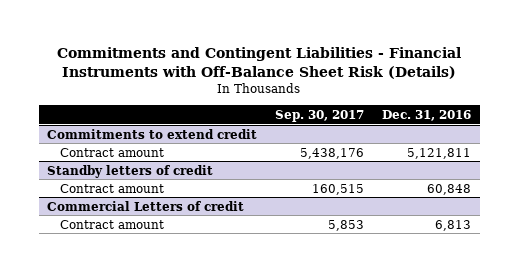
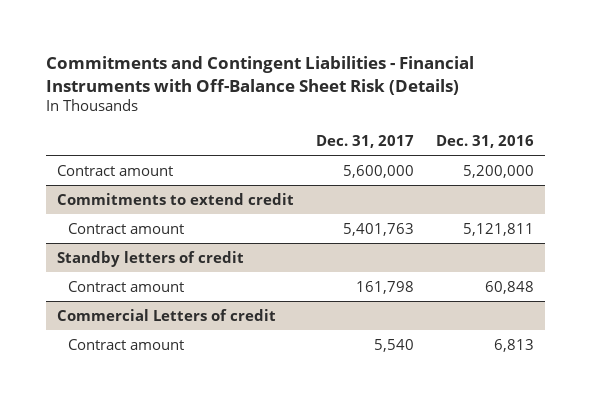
[275,109,365,122] Sep. 30, 2017 -> none
none -> [316,135,415,149] Dec. 31, 2017
none -> [57,164,174,176] Contract amount

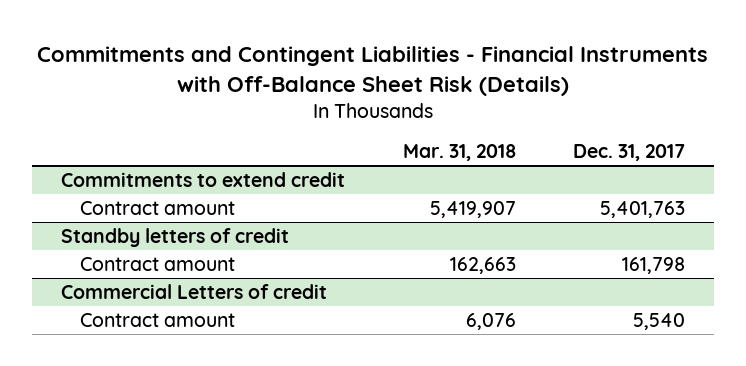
[436,135,535,149] Dec. 31, 2016 -> none
none -> [402,144,516,162] Mar. 31, 2018
[57,164,174,176] Contract amount -> none

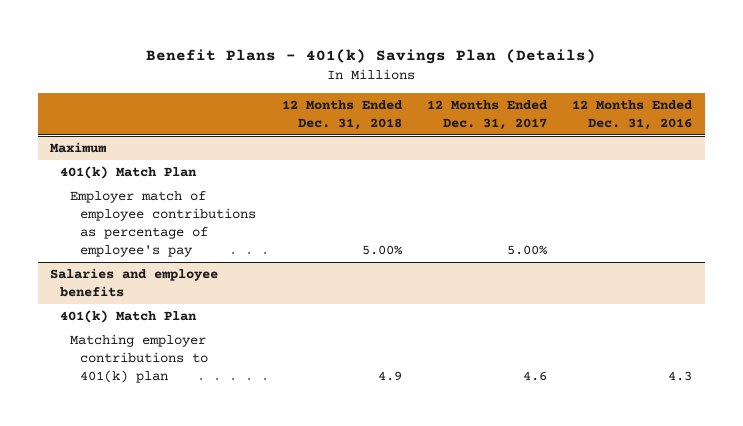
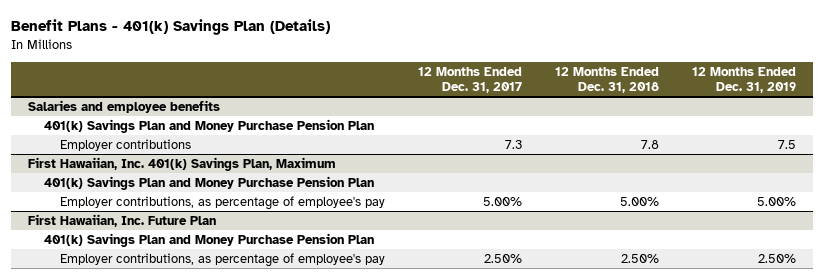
[572,99,694,130] 12 Months Ended Dec. 31, 2016 -> none
none -> [692,66,797,94] 12 Months Ended Dec. 31, 2019
[50,142,107,154] Maximum -> none
[60,166,198,180] 401(k) Match Plan -> none
[70,191,257,258] Employer match of employee contributions as percentage of employee's pay -> none
[60,310,198,324] 401(k) Match Plan -> [43,118,374,133] 401(k) Savings Plan and Money Purchase Pension Plan
[70,334,209,384] Matching employer contributions to 401(k) plan -> [59,138,191,151] Employer contributions
[377,371,402,382] 4.9 -> [641,139,660,149] 7.8
[523,371,548,382] 4.6 -> [504,139,522,149] 7.3
none -> [27,156,336,171] First Hawaiian, Inc. 401(k) Savings Plan, Maximum
none -> [43,175,374,190] 401(k) Savings Plan and Money Purchase Pension Plan
none -> [59,195,385,210] Employer contributions, as percentage of employee's pay
none -> [27,213,216,227] First Hawaiian, Inc. Future Plan
none -> [43,232,374,247] 401(k) Savings Plan and Money Purchase Pension Plan
none -> [59,252,385,267] Employer contributions, as percentage of employee's pay

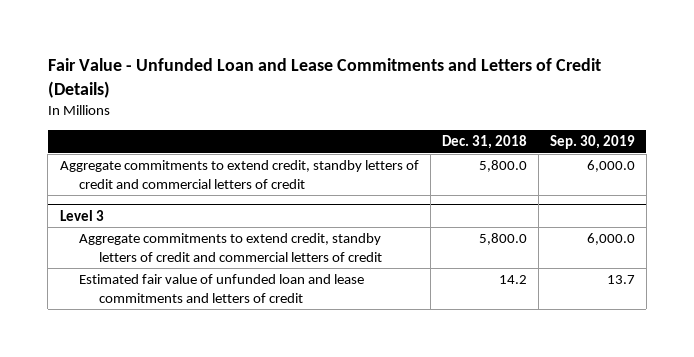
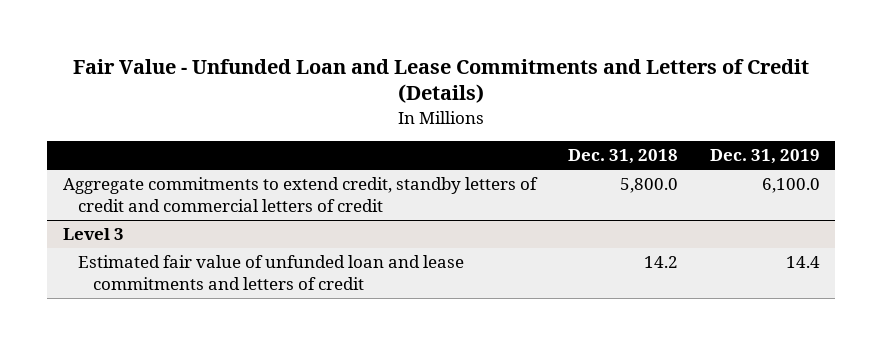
[549,135,635,150] Sep. 30, 2019 -> none
none -> [709,149,820,165] Dec. 31, 2019
[79,233,382,262] Aggregate commitments to extend credit, standby letters of credit and commercial letters of credit -> none

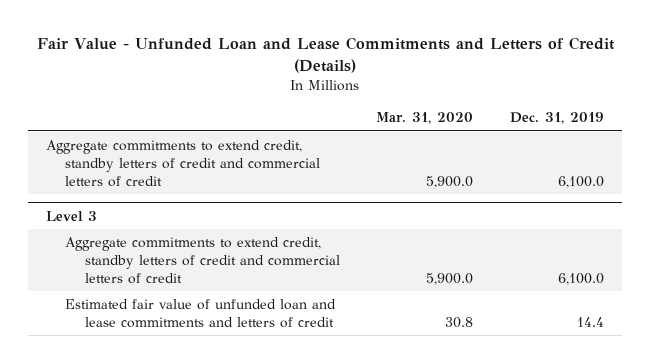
[567,149,678,165] Dec. 31, 2018 -> none
none -> [376,112,474,125] Mar. 31, 2020
none -> [65,237,340,284] Aggregate commitments to extend credit, standby letters of credit and commercial letters of credit

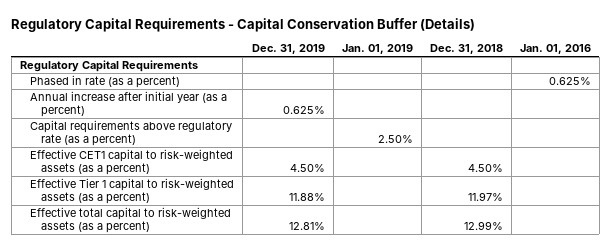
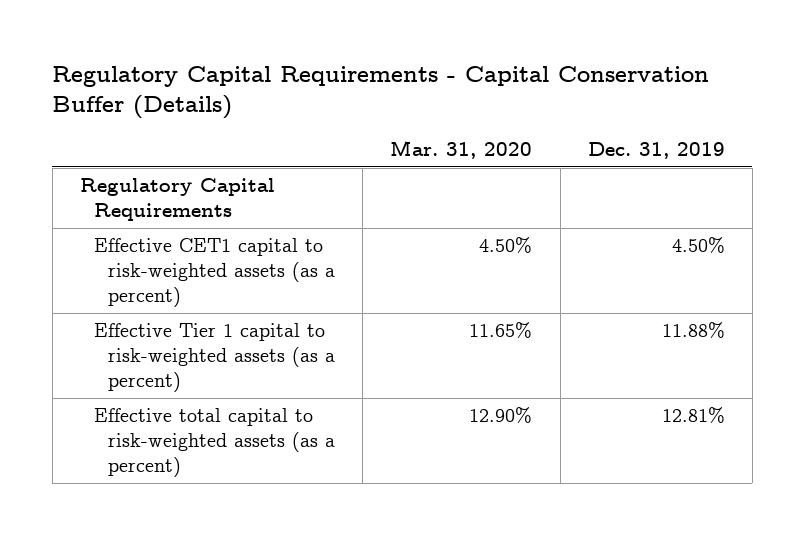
[341,44,413,55] Jan. 01, 2019 -> none
[429,44,503,55] Dec. 31, 2018 -> none
[519,44,591,55] Jan. 01, 2016 -> none
none -> [390,139,533,159] Mar. 31, 2020
[30,75,181,89] Phased in rate (as a percent) -> none
[30,91,228,118] Annual increase after initial year (as a percent) -> none
[30,120,233,147] Capital requirements above regulatory rate (as a percent) -> none

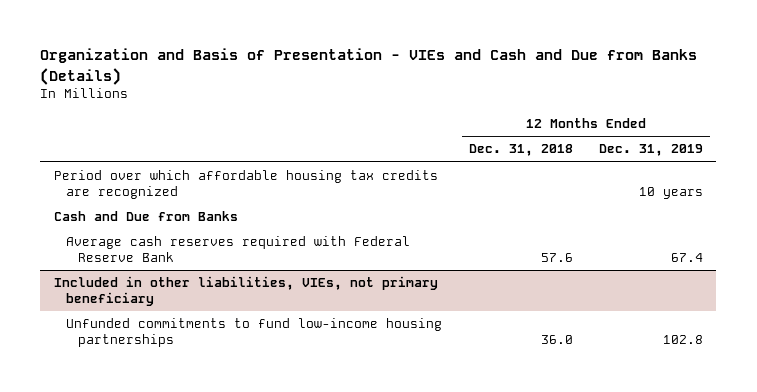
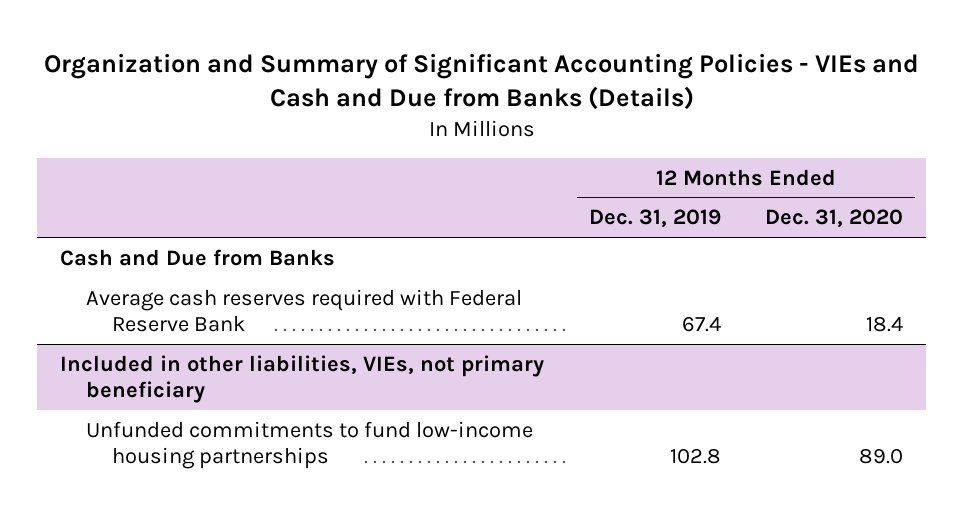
[40,48,698,85] Organization and Basis of Presentation - VIEs and Cash and Due from Banks (Details) -> [43,52,919,110] Organization and Summary of Significant Accounting Policies - VIEs and Cash and Due from Banks (Details)
[468,144,573,157] Dec. 31, 2018 -> none
none -> [765,209,904,228] Dec. 31, 2020
[53,170,438,200] Period over which affordable housing tax credits are recognized -> none

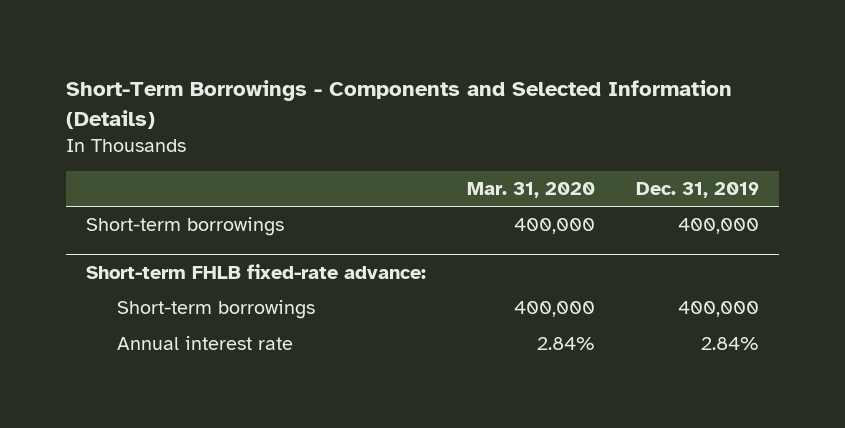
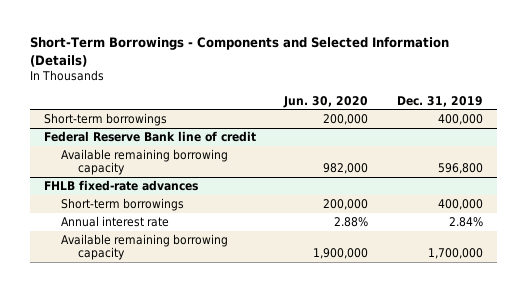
[466,182,595,199] Mar. 31, 2020 -> none
none -> [283,95,369,108] Jun. 30, 2020
none -> [43,130,256,142] Federal Reserve Bank line of credit
none -> [60,148,228,176] Available remaining borrowing capacity
[86,264,427,280] Short-term FHLB fixed-rate advance: -> [43,179,198,191] FHLB fixed-rate advances
none -> [60,233,228,261] Available remaining borrowing capacity

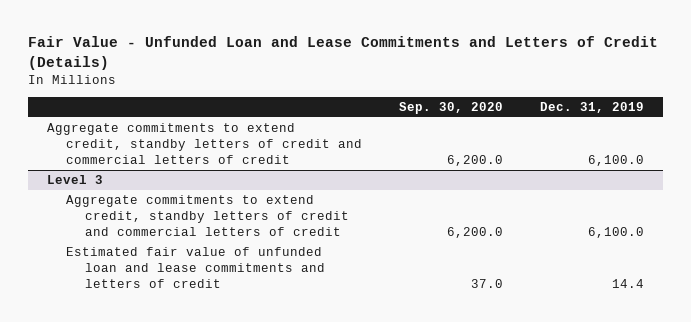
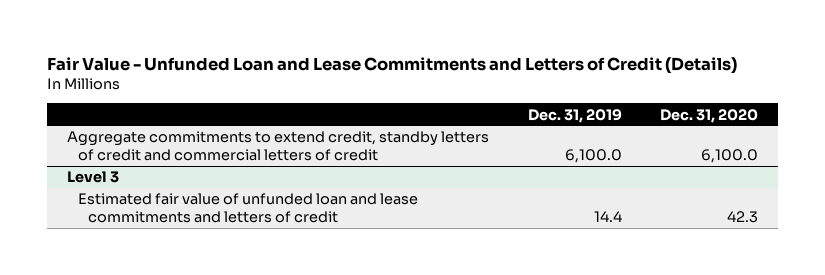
[398,101,503,114] Sep. 30, 2020 -> none
none -> [660,108,759,123] Dec. 31, 2020
[65,195,349,237] Aggregate commitments to extend credit, standby letters of credit and commercial letters of credit -> none

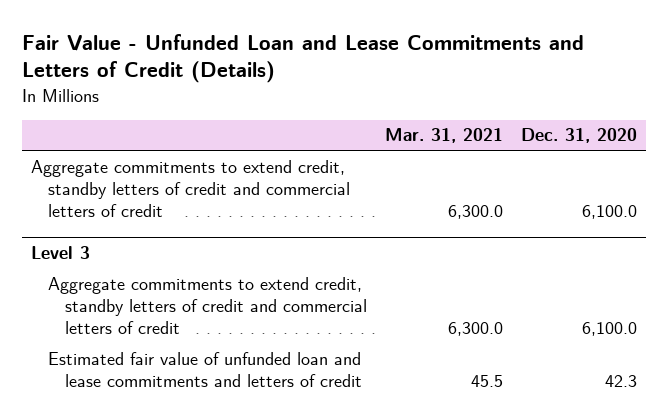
[527,108,622,123] Dec. 31, 2019 -> none
none -> [385,128,504,144] Mar. 31, 2021
none -> [47,276,368,335] Aggregate commitments to extend credit, standby letters of credit and commercial letters of credit

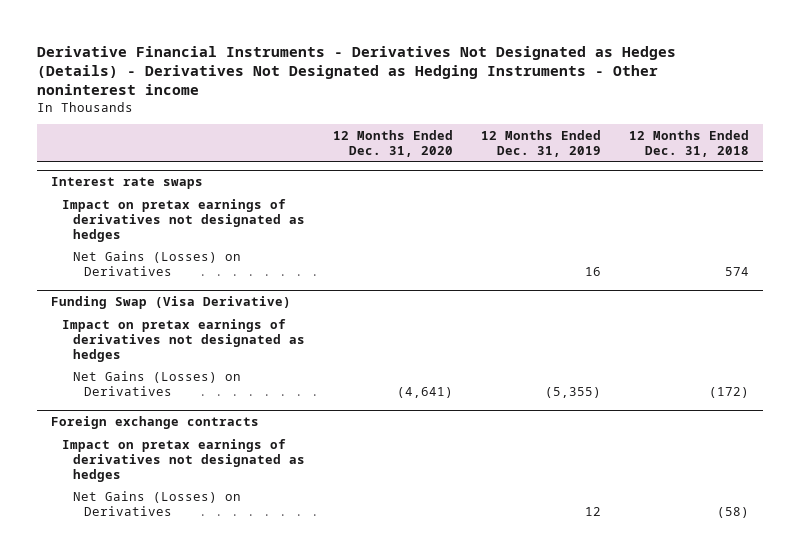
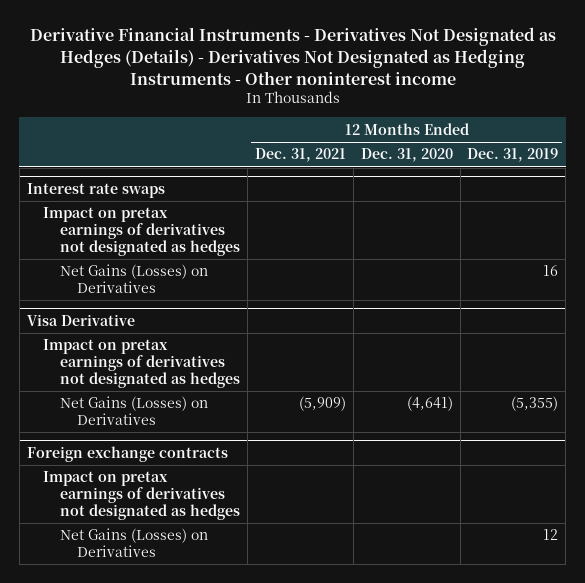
[629,130,750,158] 12 Months Ended Dec. 31, 2018 -> none
none -> [254,148,346,163] Dec. 31, 2021
[51,296,292,310] Funding Swap (Visa Derivative) -> [26,313,135,326] Visa Derivative

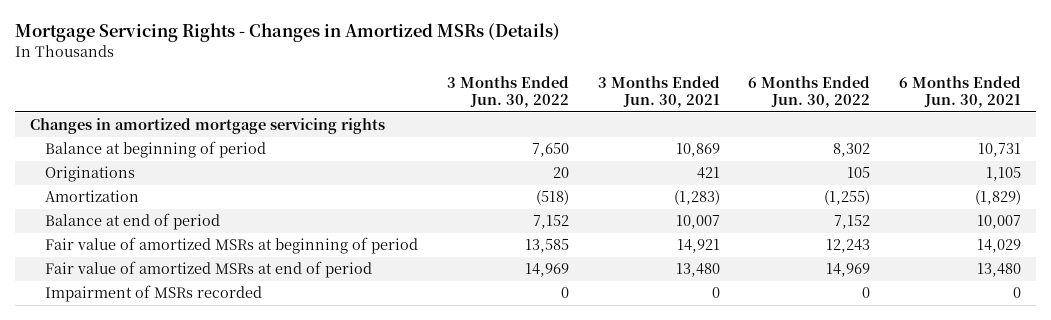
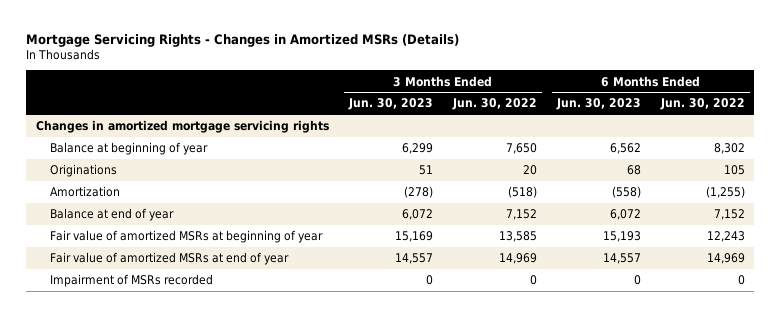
[597,76,720,109] 3 Months Ended Jun. 30, 2021 -> none
[899,76,1022,109] 6 Months Ended Jun. 30, 2021 -> none
none -> [347,98,433,111] Jun. 30, 2023
none -> [555,98,641,111] Jun. 30, 2023
[44,141,266,159] Balance at beginning of period -> [49,142,208,156] Balance at beginning of year
[44,213,220,231] Balance at end of period -> [49,208,174,222] Balance at end of year
[44,237,418,255] Fair value of amortized MSRs at beginning of period -> [49,230,323,244] Fair value of amortized MSRs at beginning of year
[44,261,372,279] Fair value of amortized MSRs at end of period -> [49,252,289,266] Fair value of amortized MSRs at end of year

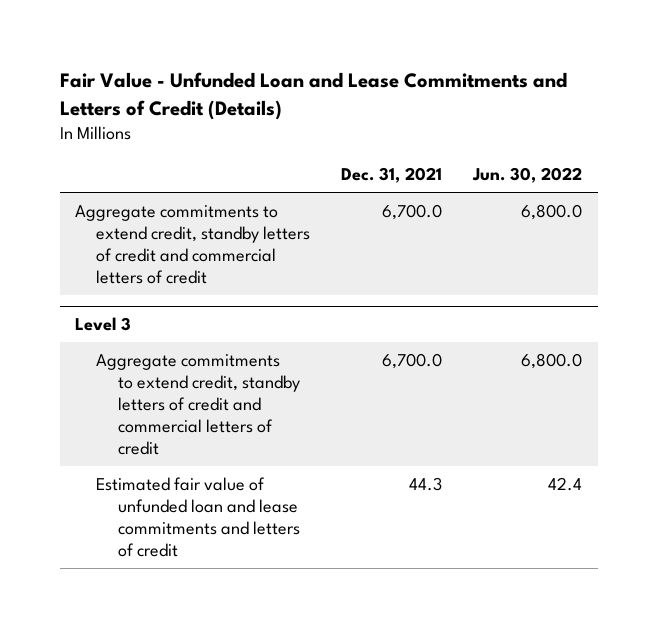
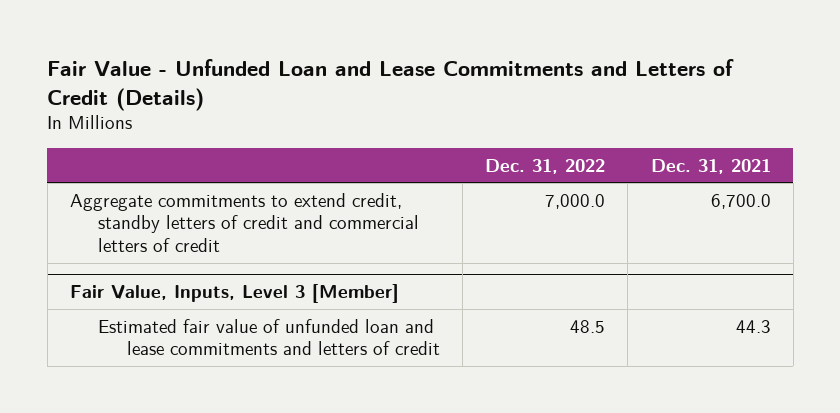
[472,167,583,184] Jun. 30, 2022 -> none
none -> [485,158,606,174] Dec. 31, 2022
[96,353,300,456] Aggregate commitments to extend credit, standby letters of credit and commercial letters of credit -> none
[75,316,132,331] Level 3 -> [69,283,399,303] Fair Value, Inputs, Level 3 [Member]

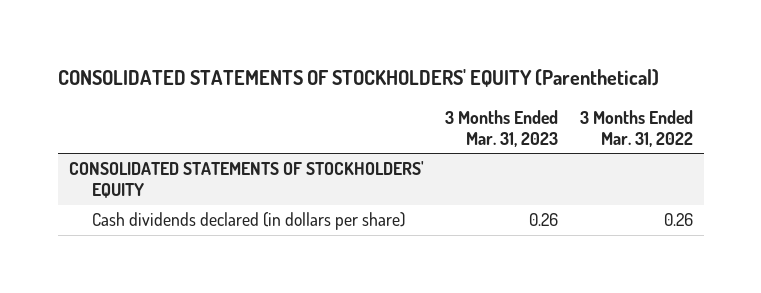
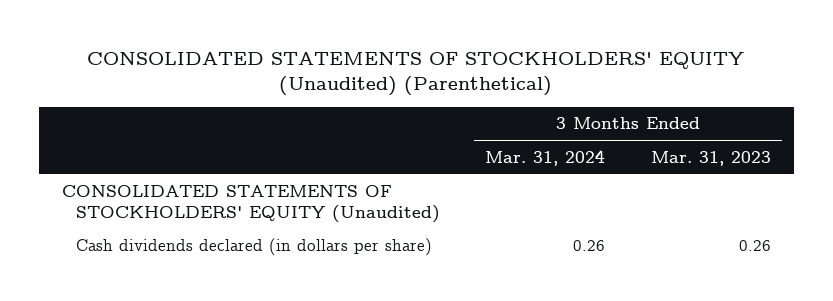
[57,68,659,87] CONSOLIDATED STATEMENTS OF STOCKHOLDERS' EQUITY (Parenthetical) -> [87,51,745,97] CONSOLIDATED STATEMENTS OF STOCKHOLDERS' EQUITY (Unaudited) (Parenthetical)
[579,109,693,147] 3 Months Ended Mar. 31, 2022 -> none
none -> [485,149,606,166] Mar. 31, 2024
[68,161,424,198] CONSOLIDATED STATEMENTS OF STOCKHOLDERS' EQUITY -> [61,185,440,224] CONSOLIDATED STATEMENTS OF STOCKHOLDERS' EQUITY (Unaudited)

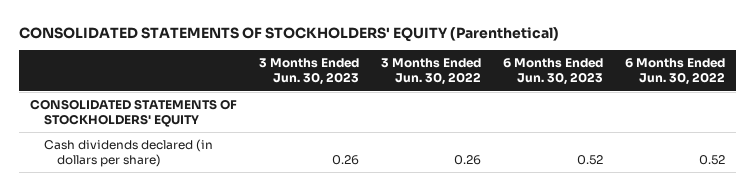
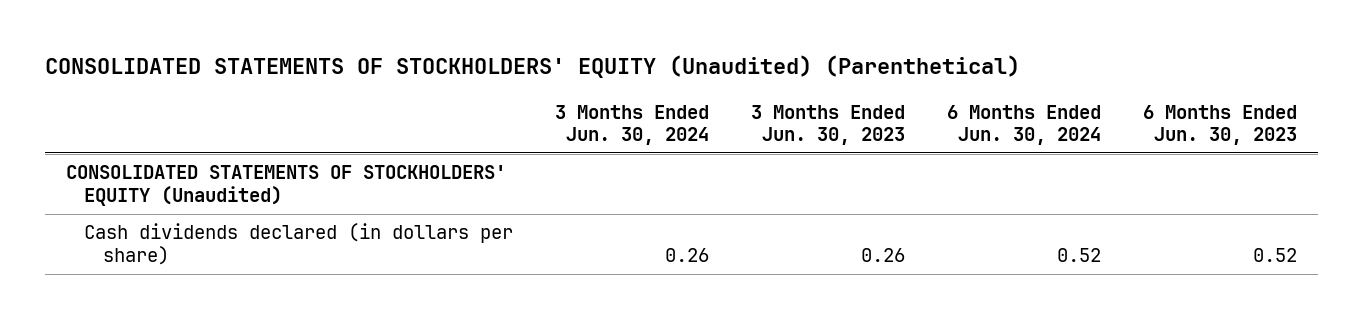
[19,27,560,43] CONSOLIDATED STATEMENTS OF STOCKHOLDERS' EQUITY (Parenthetical) -> [44,55,1020,79] CONSOLIDATED STATEMENTS OF STOCKHOLDERS' EQUITY (Unaudited) (Parenthetical)
[381,58,482,86] 3 Months Ended Jun. 30, 2022 -> none
[624,58,725,86] 6 Months Ended Jun. 30, 2022 -> none
none -> [555,104,710,146] 3 Months Ended Jun. 30, 2024
none -> [947,104,1102,146] 6 Months Ended Jun. 30, 2024
[30,98,238,128] CONSOLIDATED STATEMENTS OF STOCKHOLDERS' EQUITY -> [65,165,506,207] CONSOLIDATED STATEMENTS OF STOCKHOLDERS' EQUITY (Unaudited)

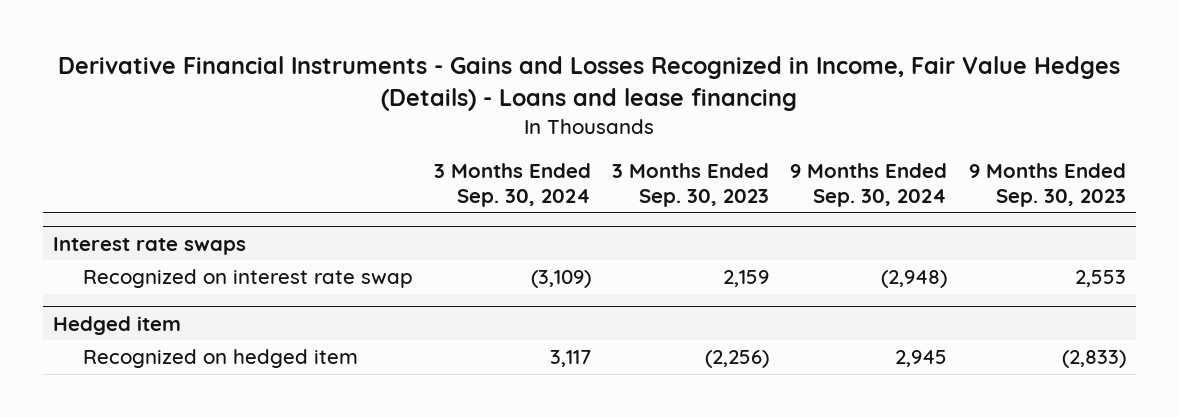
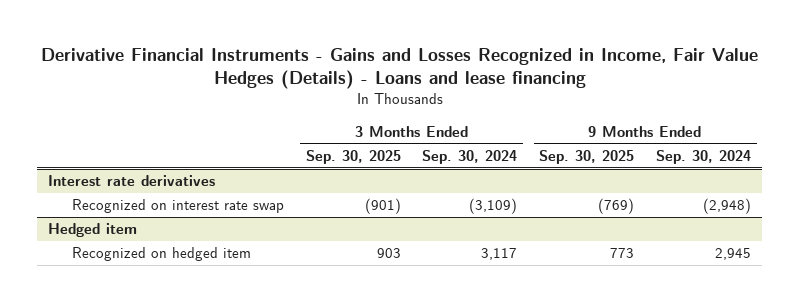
[612,163,770,207] 3 Months Ended Sep. 30, 2023 -> none
[968,163,1126,207] 9 Months Ended Sep. 30, 2023 -> none
none -> [305,149,401,164] Sep. 30, 2025
none -> [539,149,635,164] Sep. 30, 2025
[53,236,247,255] Interest rate swaps -> [48,175,216,187] Interest rate derivatives

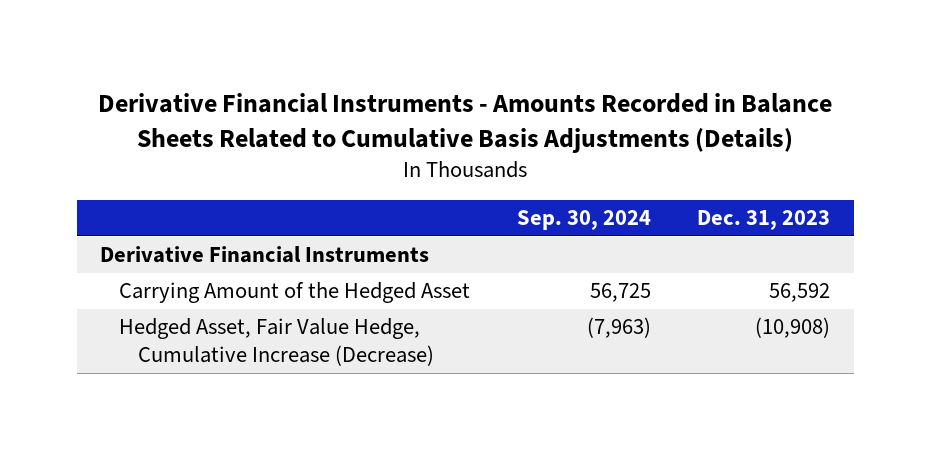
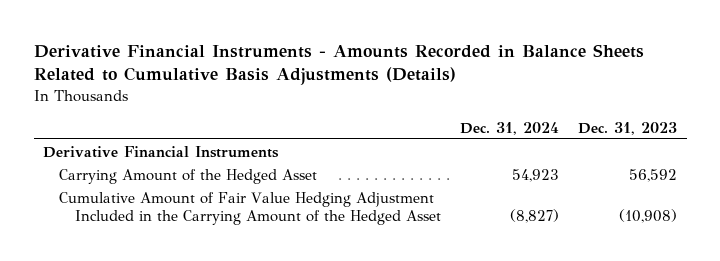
[516,210,651,231] Sep. 30, 2024 -> none
none -> [459,121,559,135] Dec. 31, 2024
[119,318,435,367] Hedged Asset, Fair Value Hedge, Cumulative Increase (Decrease) -> [58,191,441,225] Cumulative Amount of Fair Value Hedging Adjustment Included in the Carrying Amount of the Hedged Asset

